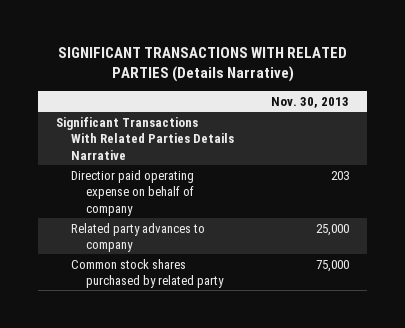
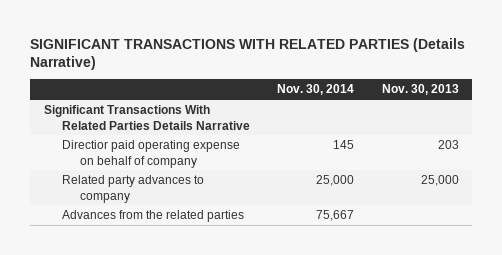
none -> [277,84,355,96] Nov. 30, 2014
[71,258,225,289] Common stock shares purchased by related party -> none
none -> [61,210,244,223] Advances from the related parties

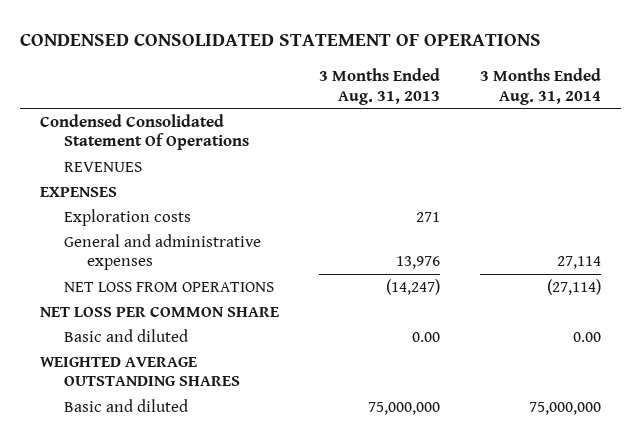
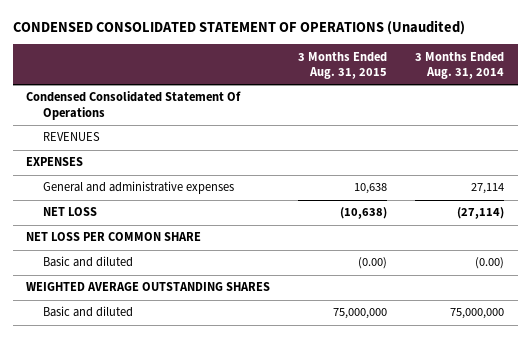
[20,33,542,47] CONDENSED CONSOLIDATED STATEMENT OF OPERATIONS -> [12,19,465,35] CONDENSED CONSOLIDATED STATEMENT OF OPERATIONS (Unaudited)
[319,68,441,105] 3 Months Ended Aug. 31, 2013 -> none
none -> [298,51,388,79] 3 Months Ended Aug. 31, 2015
[63,208,191,226] Exploration costs -> none
[63,281,274,292] NET LOSS FROM OPERATIONS -> [42,207,97,217] NET LOSS
[573,331,602,342] 0.00 -> [475,257,505,270] (0.00)

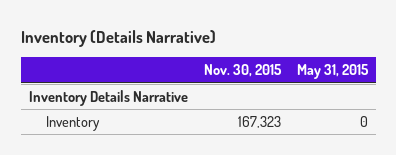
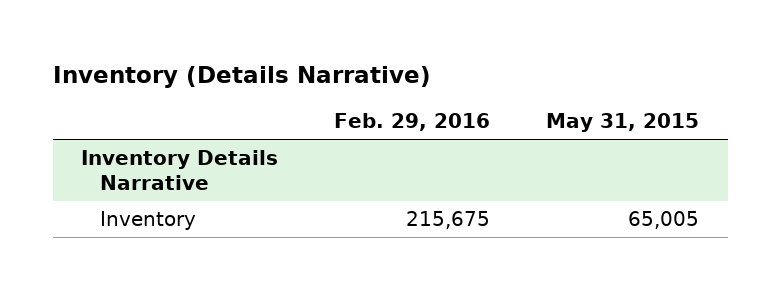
[203,64,282,78] Nov. 30, 2015 -> none
none -> [334,113,491,132] Feb. 29, 2016
[359,115,368,127] 0 -> [628,211,700,230] 65,005

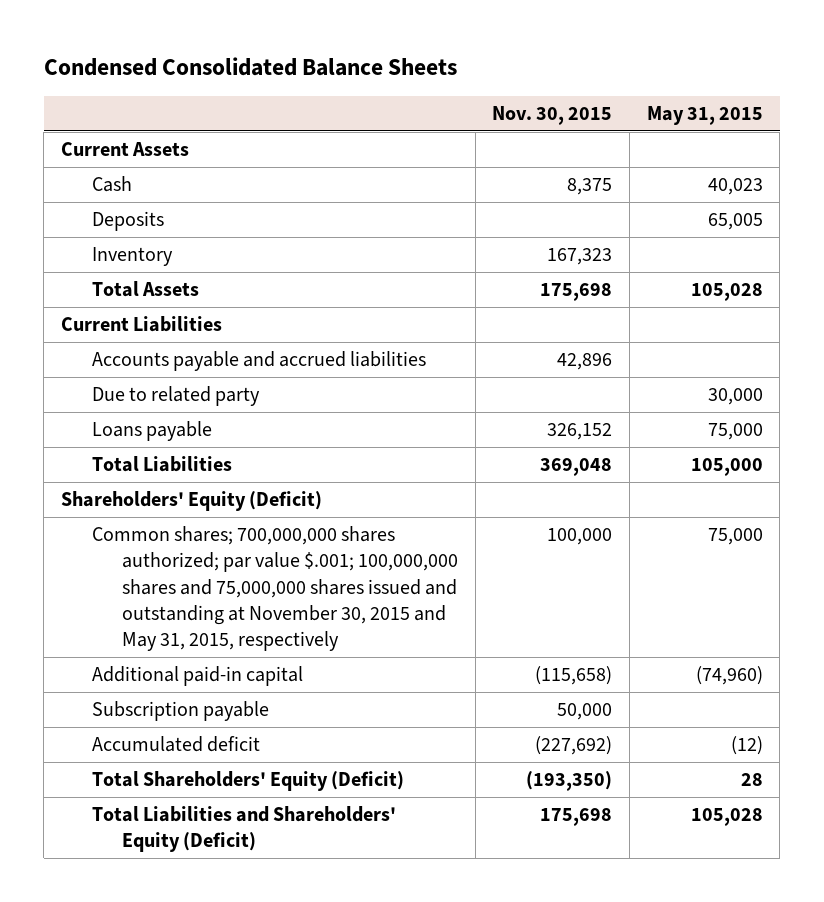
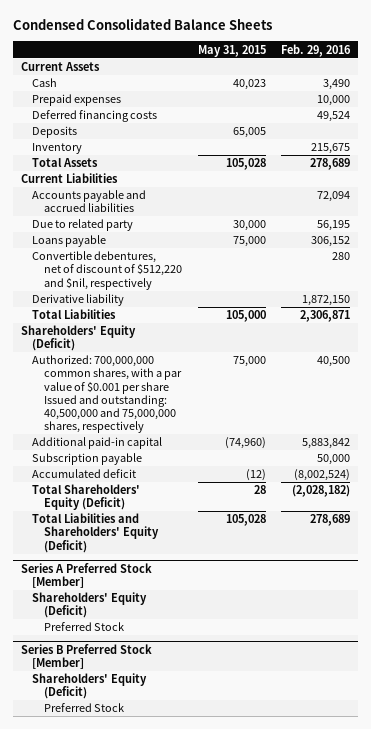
[492,105,613,125] Nov. 30, 2015 -> none
none -> [281,43,352,57] Feb. 29, 2016
none -> [32,94,122,107] Prepaid expenses
none -> [32,110,158,123] Deferred financing costs
none -> [32,251,183,290] Convertible debentures, net of discount of $512,220 and $nil, respectively
none -> [32,294,125,307] Derivative liability
[91,526,458,651] Common shares; 700,000,000 shares authorized; par value $.001; 100,000,000 shares and 75,000,000 shares issued and outstanding at November 30, 2015 and May 31, 2015, respectively -> [32,355,183,434] Authorized: 700,000,000 common shares, with a par value of $0.001 per share Issued and outstanding: 40,500,000 and 75,000,000 shares, respectively
none -> [20,562,152,588] Series A Preferred Stock [Member]
none -> [32,592,148,619] Shareholders' Equity (Deficit)
none -> [44,622,125,632] Preferred Stock
none -> [20,643,152,669] Series B Preferred Stock [Member]
none -> [32,673,148,700] Shareholders' Equity (Deficit)
none -> [44,703,125,713] Preferred Stock

